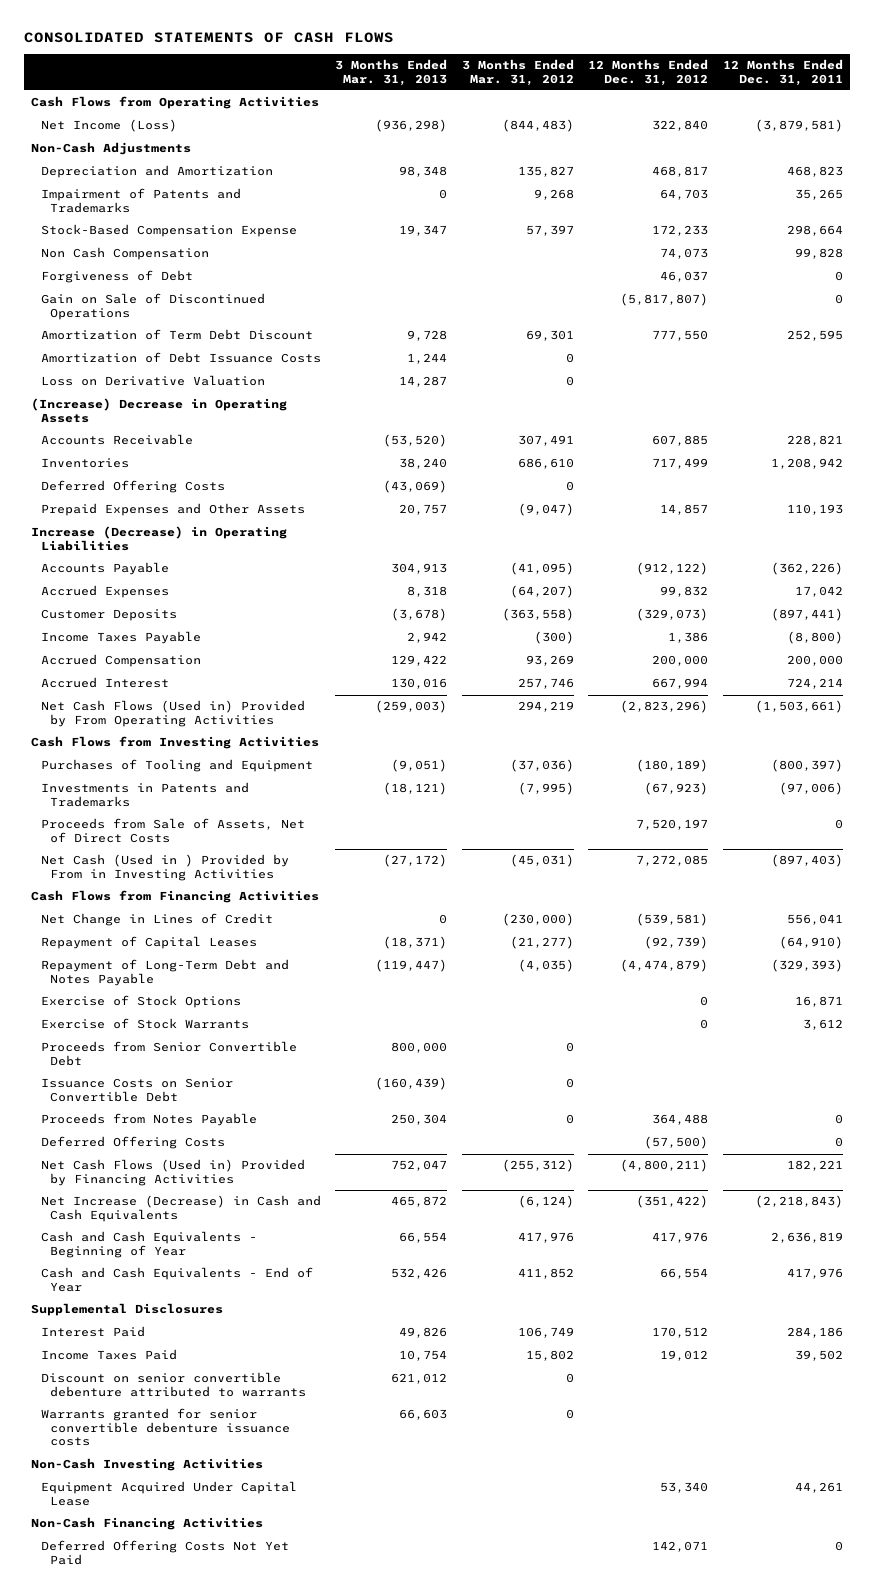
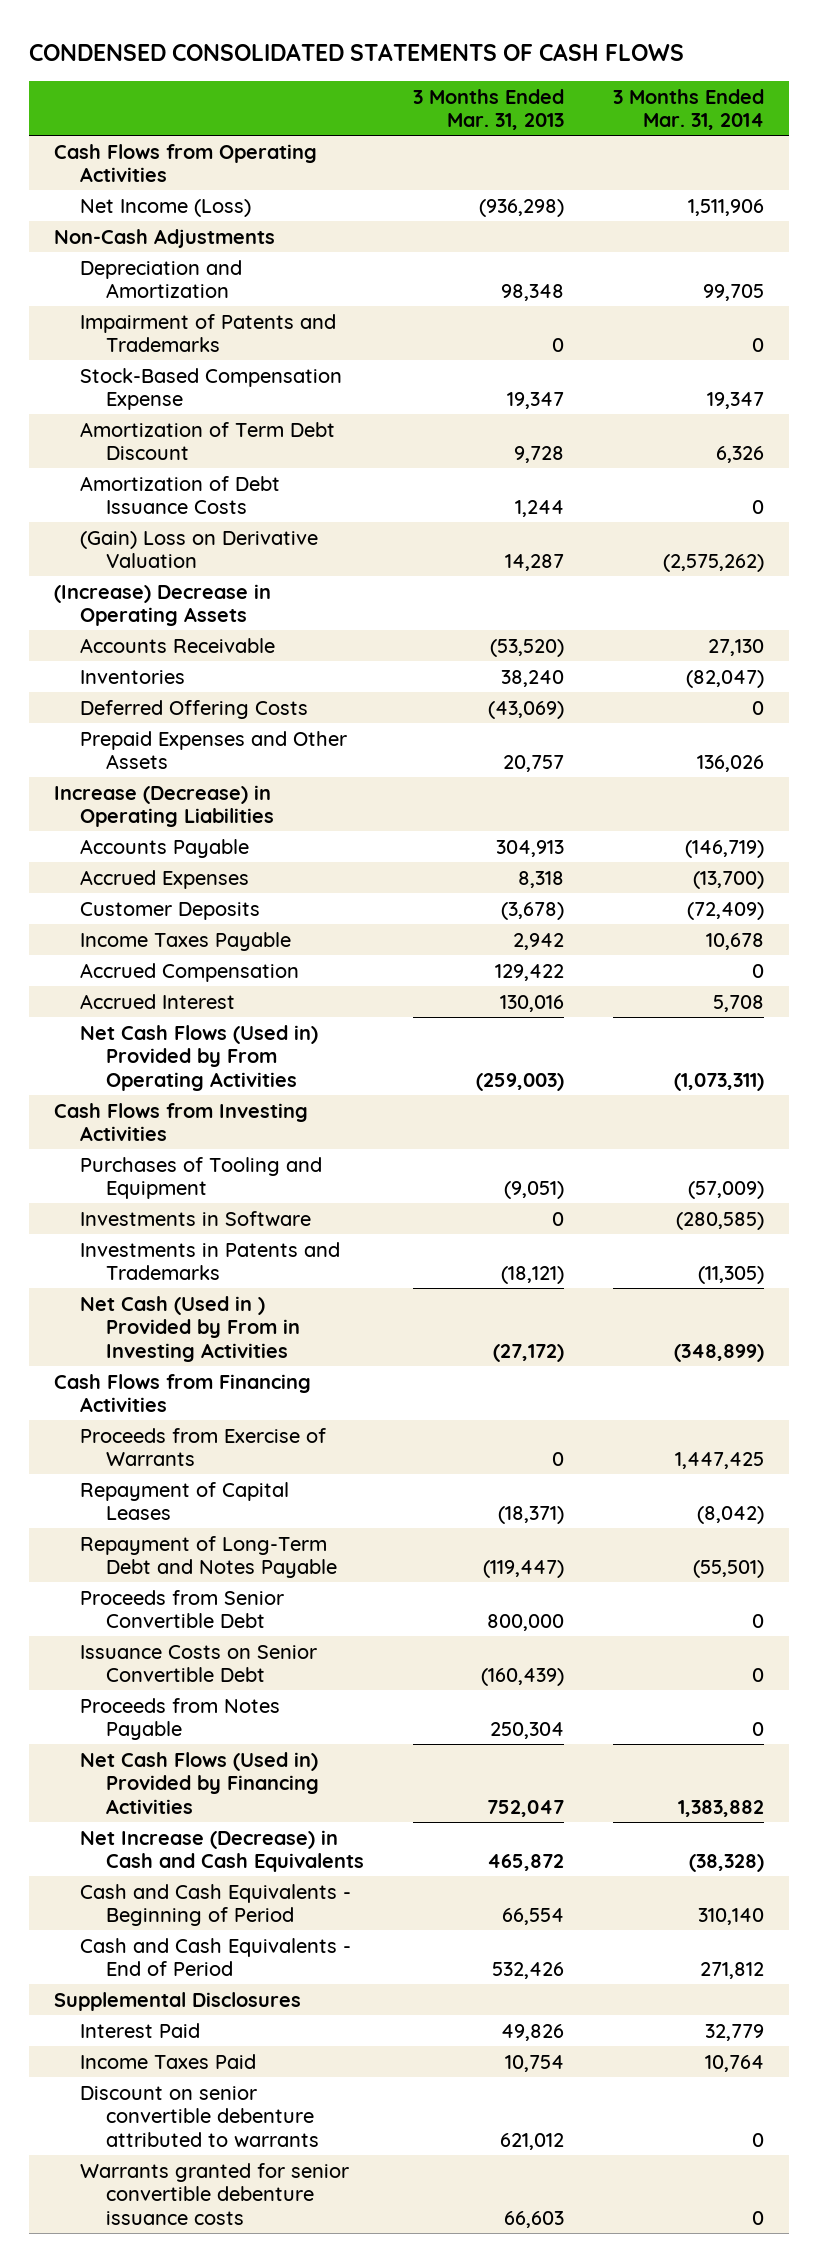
[23,31,394,43] CONSOLIDATED STATEMENTS OF CASH FLOWS -> [29,42,685,61] CONDENSED CONSOLIDATED STATEMENTS OF CASH FLOWS
[461,58,574,86] 3 Months Ended Mar. 31, 2012 -> none
[588,58,709,86] 12 Months Ended Dec. 31, 2012 -> none
[722,58,843,86] 12 Months Ended Dec. 31, 2011 -> none
none -> [613,88,765,130] 3 Months Ended Mar. 31, 2014
[40,247,209,261] Non Cash Compensation -> none
[40,270,193,284] Forgiveness of Debt -> none
[40,293,265,320] Gain on Sale of Discontinued Operations -> none
[40,375,265,387] Loss on Derivative Valuation -> [80,530,319,569] (Gain) Loss on Derivative Valuation
none -> [80,1210,312,1226] Investments in Software
[40,818,305,843] Proceeds from Sale of Assets, Net of Direct Costs -> none
[40,913,273,927] Net Change in Lines of Credit -> none
none -> [80,1427,327,1467] Proceeds from Exercise of Warrants
[40,995,241,1009] Exercise of Stock Options -> none
[40,1018,249,1030] Exercise of Stock Warrants -> none
[40,1136,225,1150] Deferred Offering Costs -> none
[40,1231,257,1258] Cash and Cash Equivalents - Beginning of Year -> [80,1883,352,1927] Cash and Cash Equivalents - Beginning of Period
[40,1267,313,1292] Cash and Cash Equivalents - End of Year -> [80,1937,352,1977] Cash and Cash Equivalents - End of Period
[31,1458,264,1472] Non-Cash Investing Activities -> none
[40,1481,297,1506] Equipment Acquired Under Capital Lease -> none
[31,1517,264,1531] Non-Cash Financing Activities -> none
[40,1540,289,1565] Deferred Offering Costs Not Yet Paid -> none

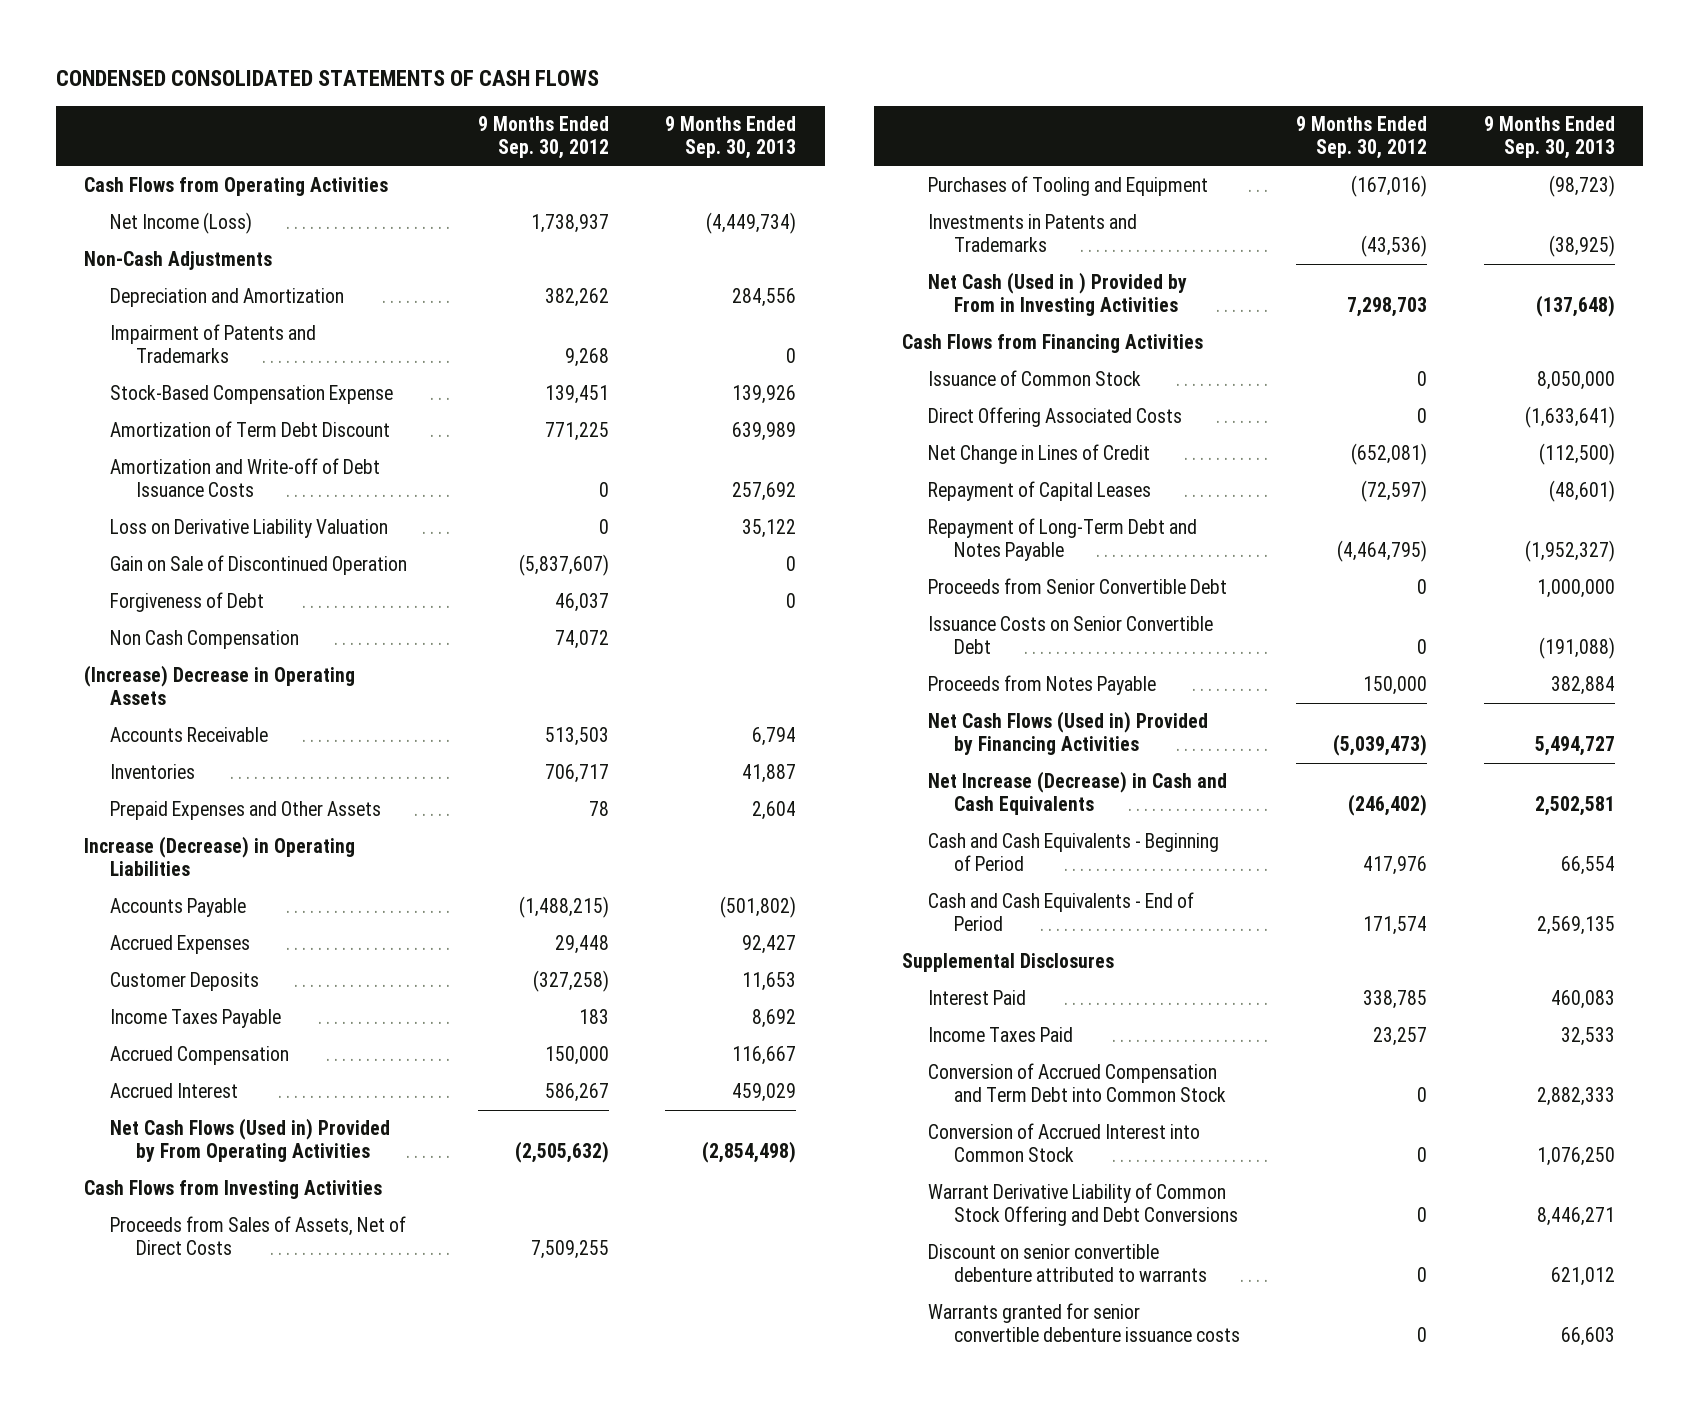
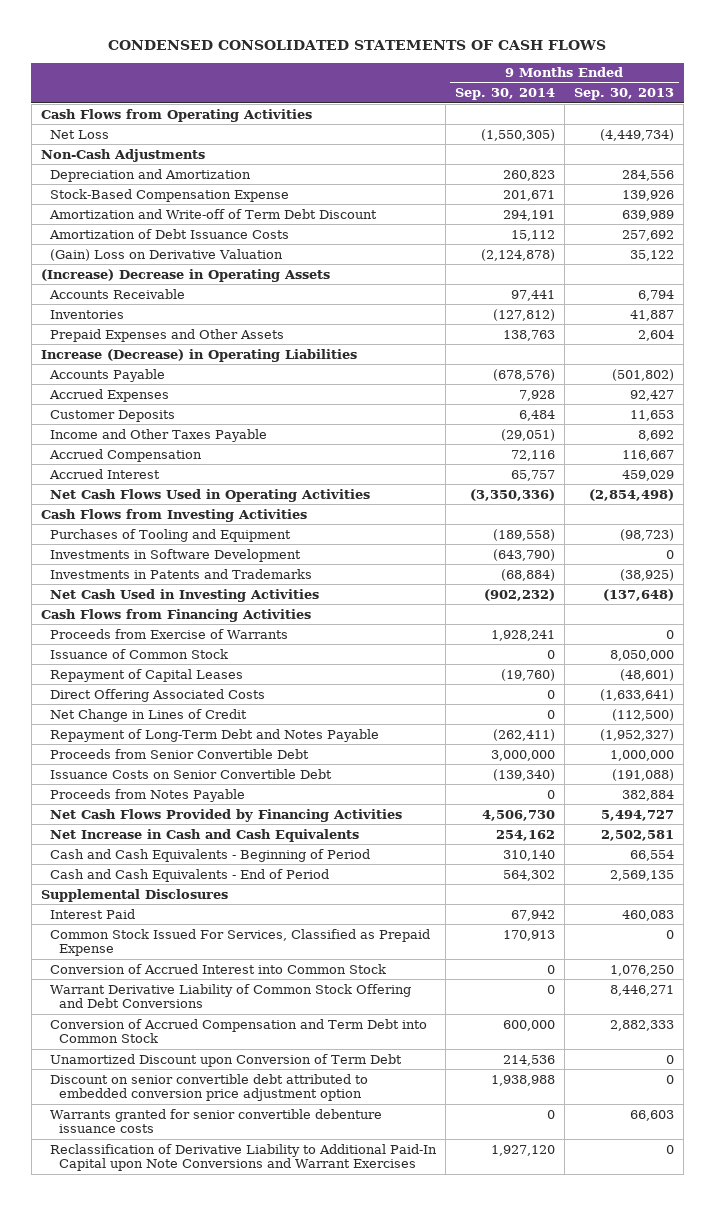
[478,116,610,160] 9 Months Ended Sep. 30, 2012 -> none
none -> [454,88,555,101] Sep. 30, 2014
[109,212,252,235] Net Income (Loss) -> [49,129,109,139] Net Loss
[109,324,316,364] Impairment of Patents and Trademarks -> none
[109,555,407,576] Gain on Sale of Discontinued Operation -> none
[109,592,264,613] Forgiveness of Debt -> none
[109,630,299,650] Non Cash Compensation -> none
[109,421,390,438] Amortization of Term Debt Discount -> [48,208,377,219] Amortization and Write-off of Term Debt Discount
[109,458,380,498] Amortization and Write-off of Debt Issuance Costs -> [48,228,289,239] Amortization of Debt Issuance Costs
[109,519,388,539] Loss on Derivative Liability Valuation -> [49,248,283,261] (Gain) Loss on Derivative Valuation
[109,1009,281,1029] Income Taxes Payable -> [49,428,267,442] Income and Other Taxes Payable
[109,1118,390,1163] Net Cash Flows (Used in) Provided by From Operating Activities -> [49,488,370,502] Net Cash Flows Used in Operating Activities
[109,1216,406,1256] Proceeds from Sales of Assets, Net of Direct Costs -> none
none -> [49,548,301,562] Investments in Software Development
[927,272,1187,317] Net Cash (Used in ) Provided by From in Investing Activities -> [49,588,319,602] Net Cash Used in Investing Activities
none -> [49,628,288,639] Proceeds from Exercise of Warrants
[927,481,1151,502] Repayment of Capital Leases -> [49,668,243,682] Repayment of Capital Leases
[927,711,1208,756] Net Cash Flows (Used in) Provided by Financing Activities -> [49,808,402,822] Net Cash Flows Provided by Financing Activities
[927,771,1227,816] Net Increase (Decrease) in Cash and Cash Equivalents -> [49,828,359,842] Net Increase in Cash and Cash Equivalents
[927,1027,1073,1043] Income Taxes Paid -> none
none -> [49,928,430,957] Common Stock Issued For Services, Classified as Prepaid Expense
[927,1244,1207,1283] Discount on senior convertible debenture attributed to warrants -> none
[927,1063,1226,1103] Conversion of Accrued Compensation and Term Debt into Common Stock -> [49,1018,427,1044] Conversion of Accrued Compensation and Term Debt into Common Stock
none -> [49,1053,402,1067] Unamortized Discount upon Conversion of Term Debt
none -> [49,1073,368,1102] Discount on senior convertible debt attributed to embedded conversion price adjustment option
none -> [49,1143,437,1172] Reclassification of Derivative Liability to Additional Paid-In Capital upon Note Conversions and Warrant Exercises

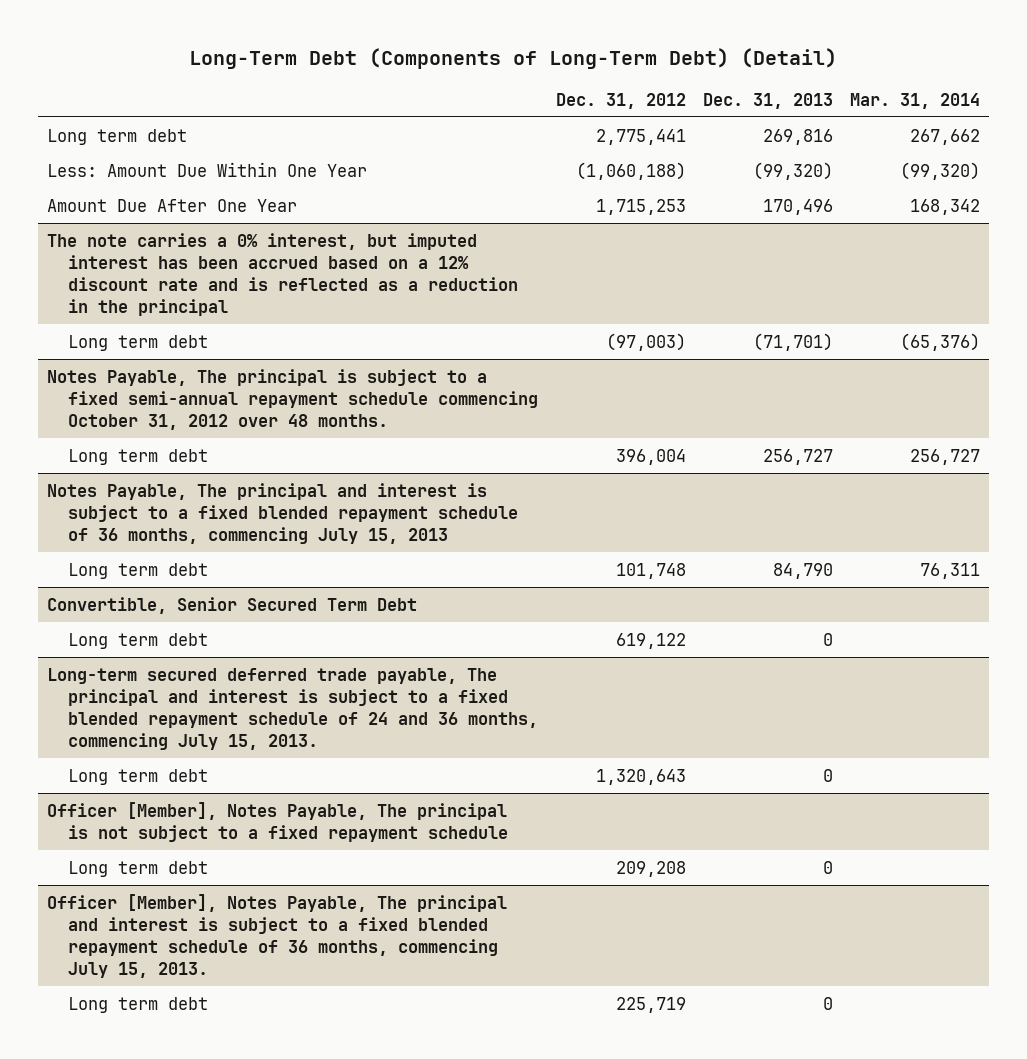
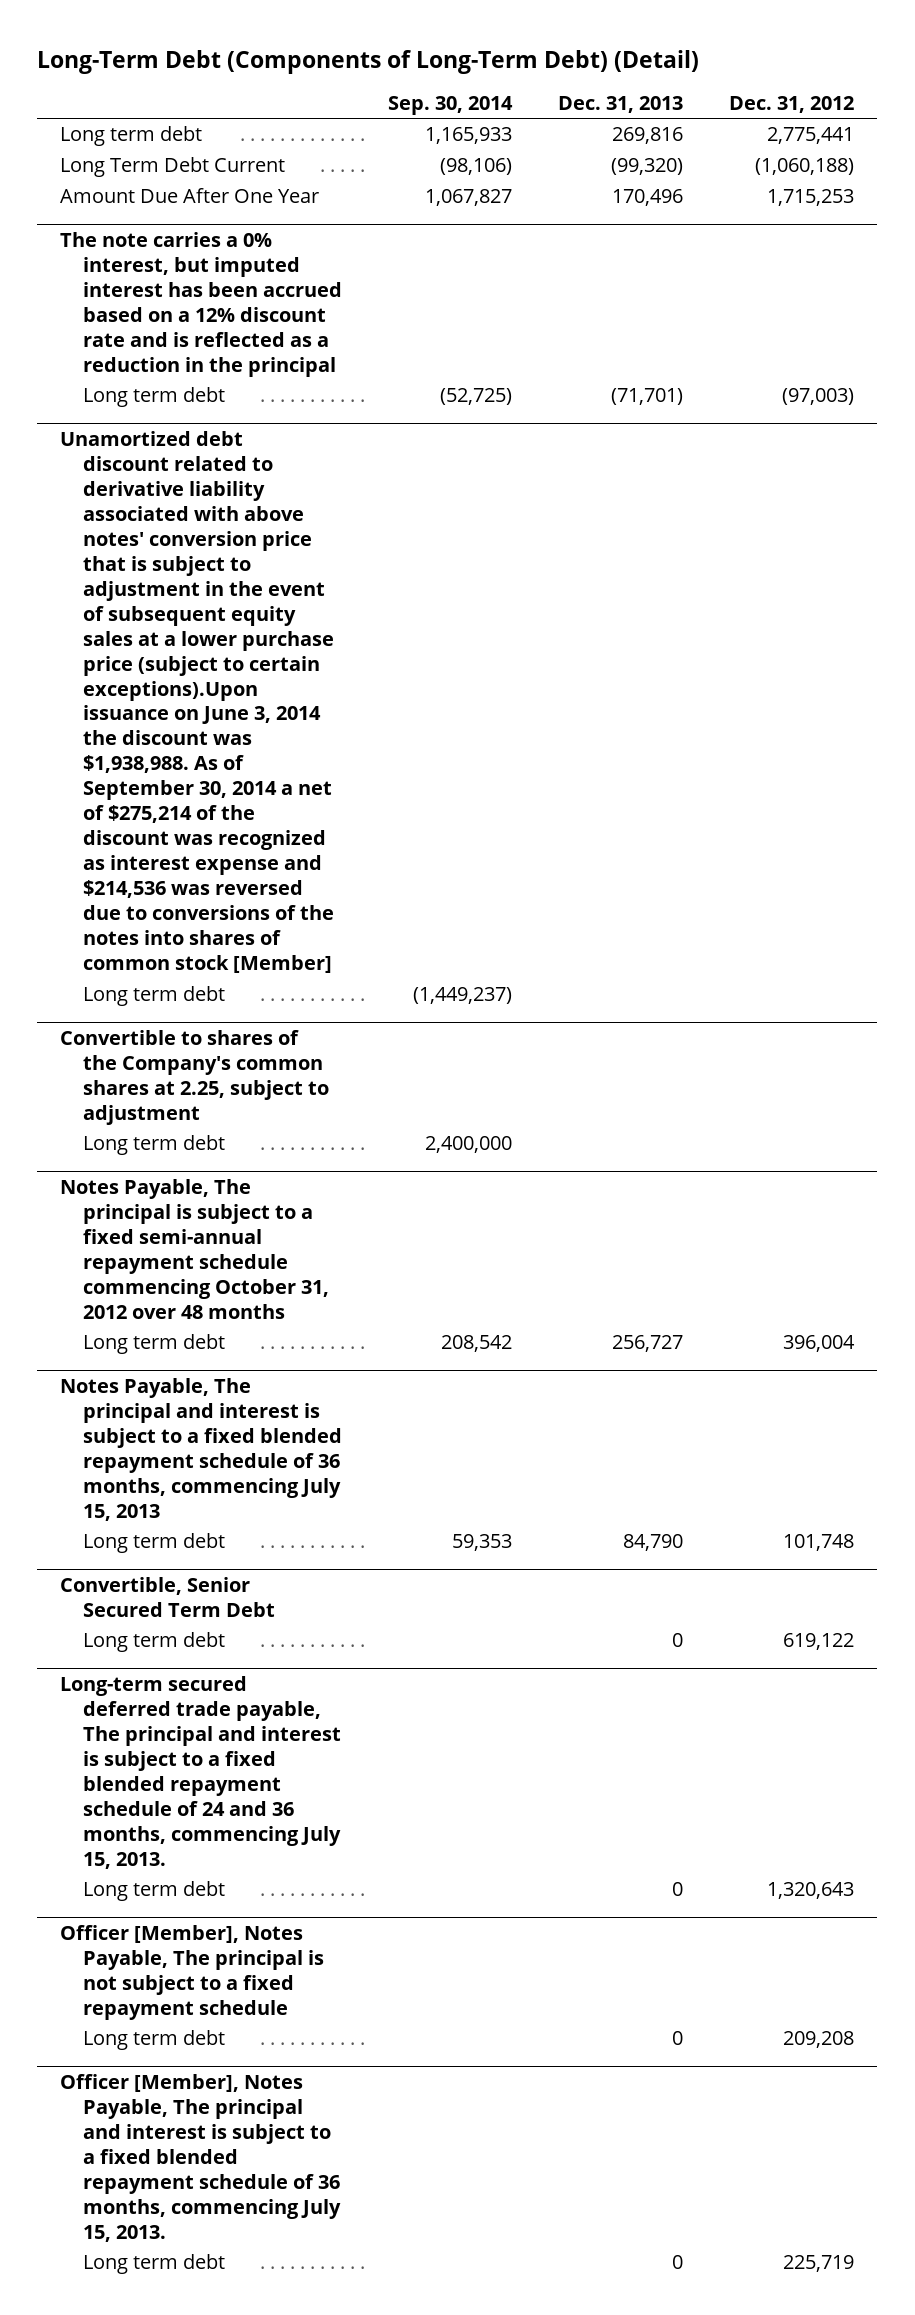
[850,92,981,109] Mar. 31, 2014 -> none
none -> [388,95,514,115] Sep. 30, 2014
[46,161,367,177] Less: Amount Due Within One Year -> [60,157,286,178] Long Term Debt Current
none -> [60,430,335,974] Unamortized debt discount related to derivative liability associated with above notes' conversion price that is subject to adjustment in the event of subsequent equity sales at a lower purchase price (subject to certain exceptions).Upon issuance on June 3, 2014 the discount was $1,938,988. As of September 30, 2014 a net of $275,214 of the discount was recognized as interest expense and $214,536 was reversed due to conversions of the notes into shares of common stock [Member]
none -> [83,986,226,1007] Long term debt
none -> [60,1029,330,1125] Convertible to shares of the Company's common shares at 2.25, subject to adjustment
none -> [83,1135,226,1156] Long term debt
[46,368,539,430] Notes Payable, The principal is subject to a fixed semi-annual repayment schedule commencing October 31, 2012 over 48 months. -> [60,1178,330,1319] Notes Payable, The principal is subject to a fixed semi-annual repayment schedule commencing October 31, 2012 over 48 months

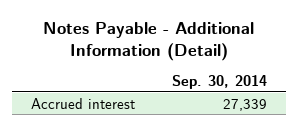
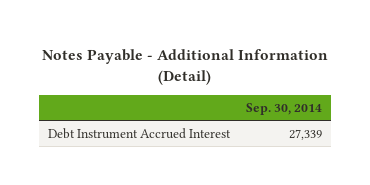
[30,97,135,109] Accrued interest -> [47,128,231,140] Debt Instrument Accrued Interest

